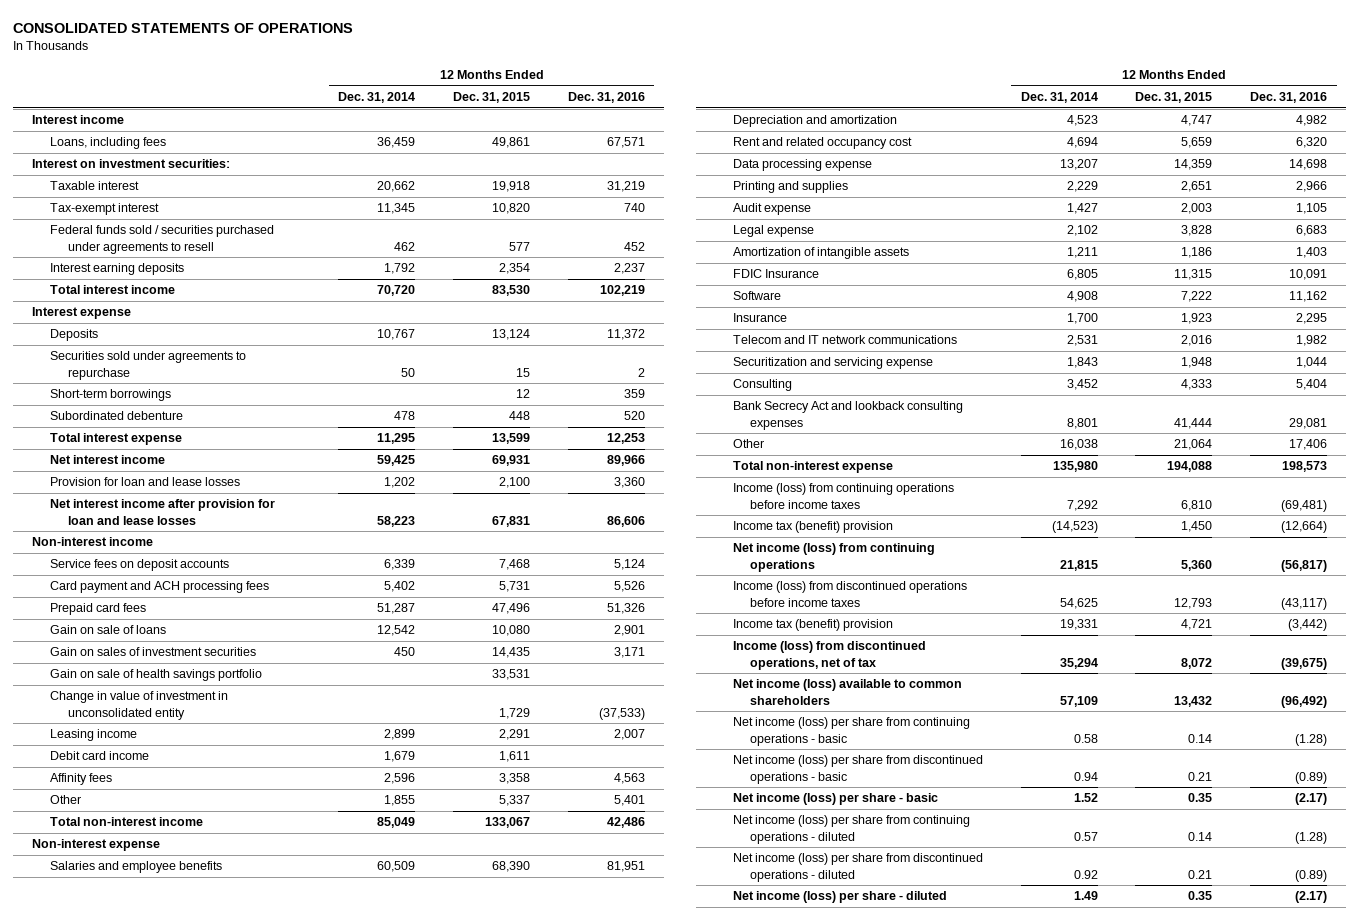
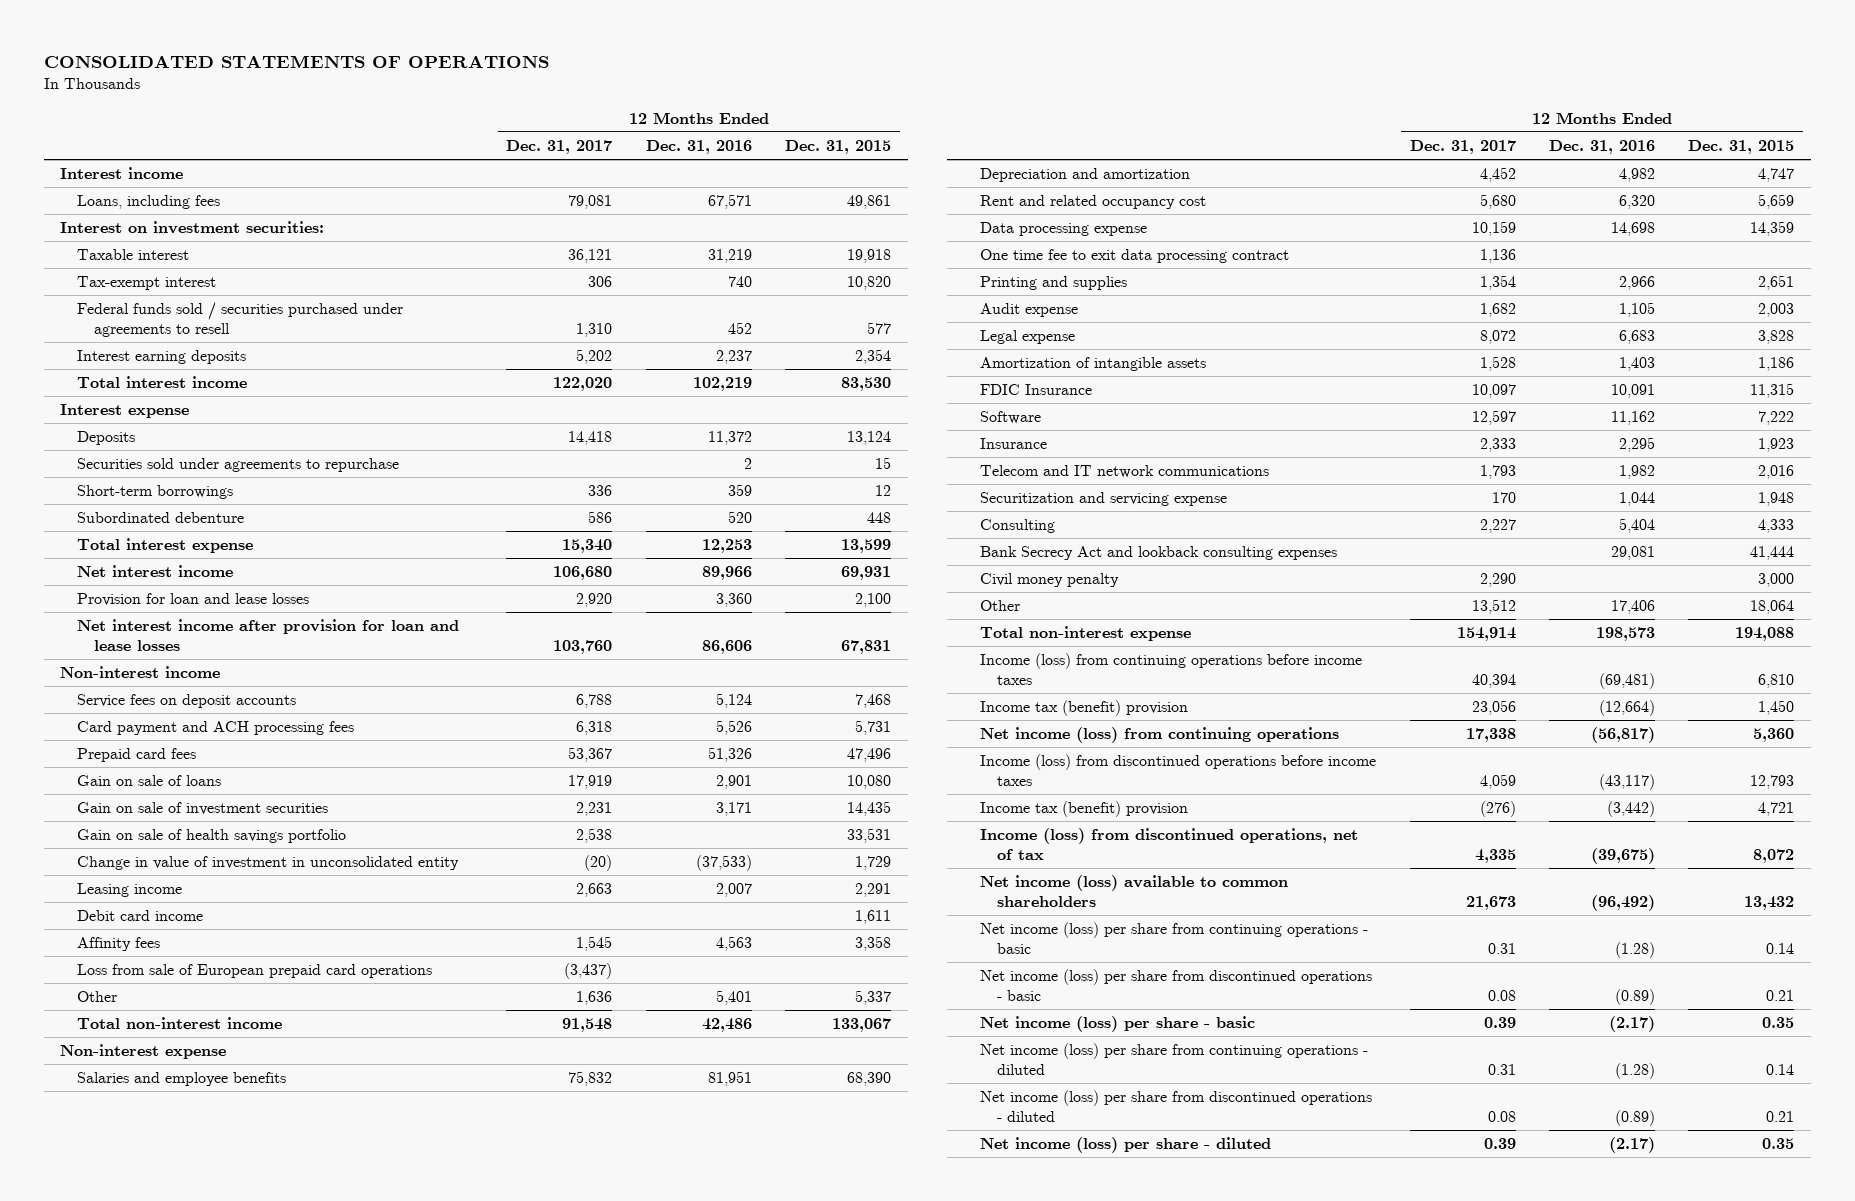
[338,91,416,103] Dec. 31, 2014 -> none
none -> [506,139,613,154] Dec. 31, 2017
[50,647,257,657] Gain on sales of investment securities -> [77,802,329,816] Gain on sale of investment securities
none -> [77,964,433,979] Loss from sale of European prepaid card operations
none -> [980,249,1290,264] One time fee to exit data processing contract
none -> [980,573,1120,588] Civil money penalty
[1174,439,1213,451] 21,064 -> [1750,600,1795,615] 18,064

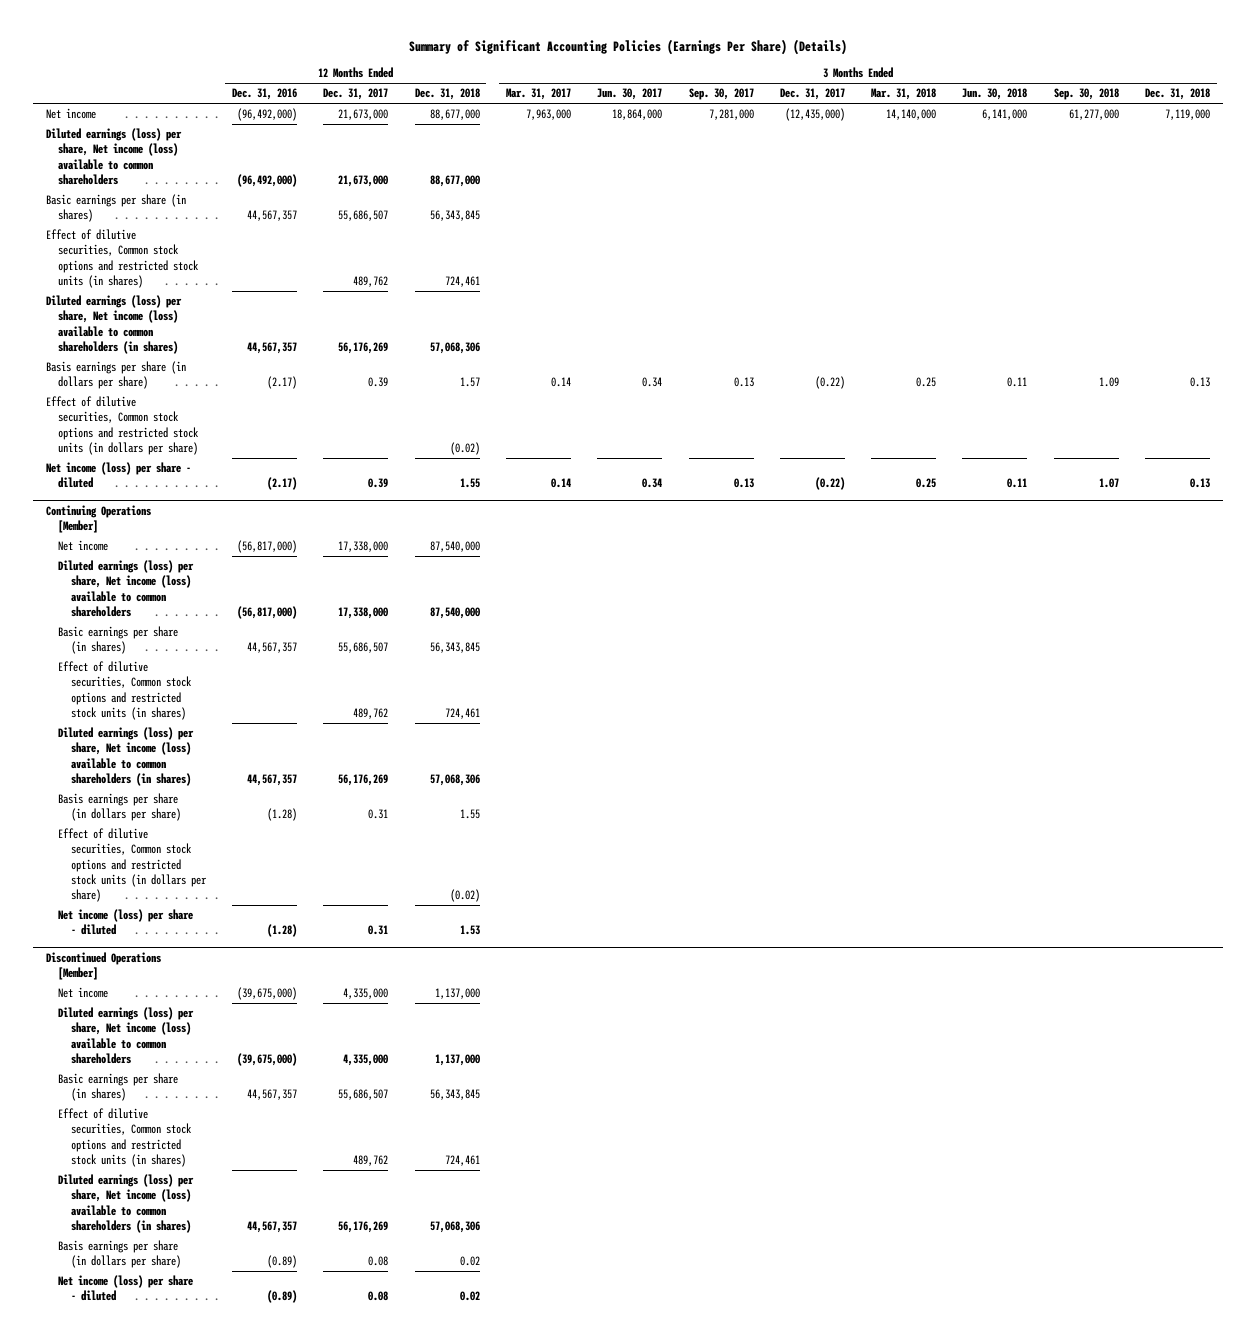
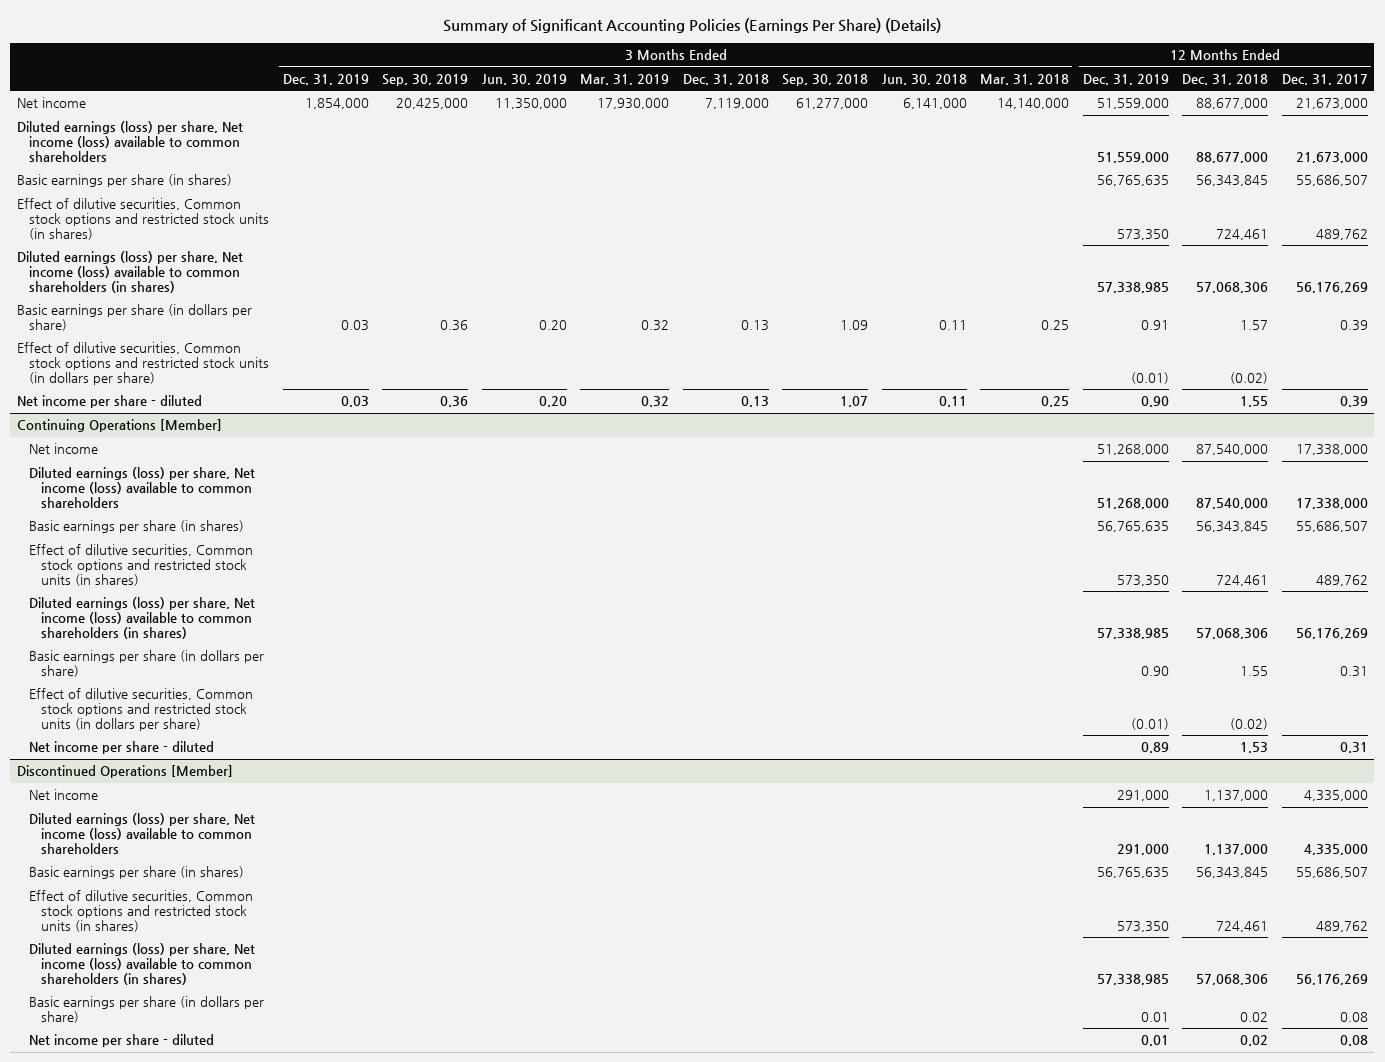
[231,88,297,101] Dec. 31, 2016 -> none
[505,88,571,101] Mar. 31, 2017 -> none
[597,88,663,101] Jun. 30, 2017 -> none
[688,88,754,101] Sep. 30, 2017 -> none
[779,88,845,101] Dec. 31, 2017 -> none
none -> [282,73,369,85] Dec. 31, 2019
none -> [382,73,469,86] Sep. 30, 2019
none -> [481,73,567,85] Jun. 30, 2019
none -> [580,73,670,85] Mar. 31, 2019
none -> [1082,73,1169,85] Dec. 31, 2019
[46,361,187,390] Basis earnings per share (in dollars per share) -> [17,304,253,331] Basic earnings per share (in dollars per share)
[46,462,192,489] Net income (loss) per share - diluted -> [17,395,203,409] Net income per share - diluted
[58,793,181,822] Basis earnings per share (in dollars per share) -> [29,650,265,677] Basic earnings per share (in dollars per share)
[58,909,194,936] Net income (loss) per share - diluted -> [29,741,215,755] Net income per share - diluted
[58,1240,181,1269] Basis earnings per share (in dollars per share) -> [29,996,265,1023] Basic earnings per share (in dollars per share)
[58,1275,194,1302] Net income (loss) per share - diluted -> [29,1034,215,1048] Net income per share - diluted

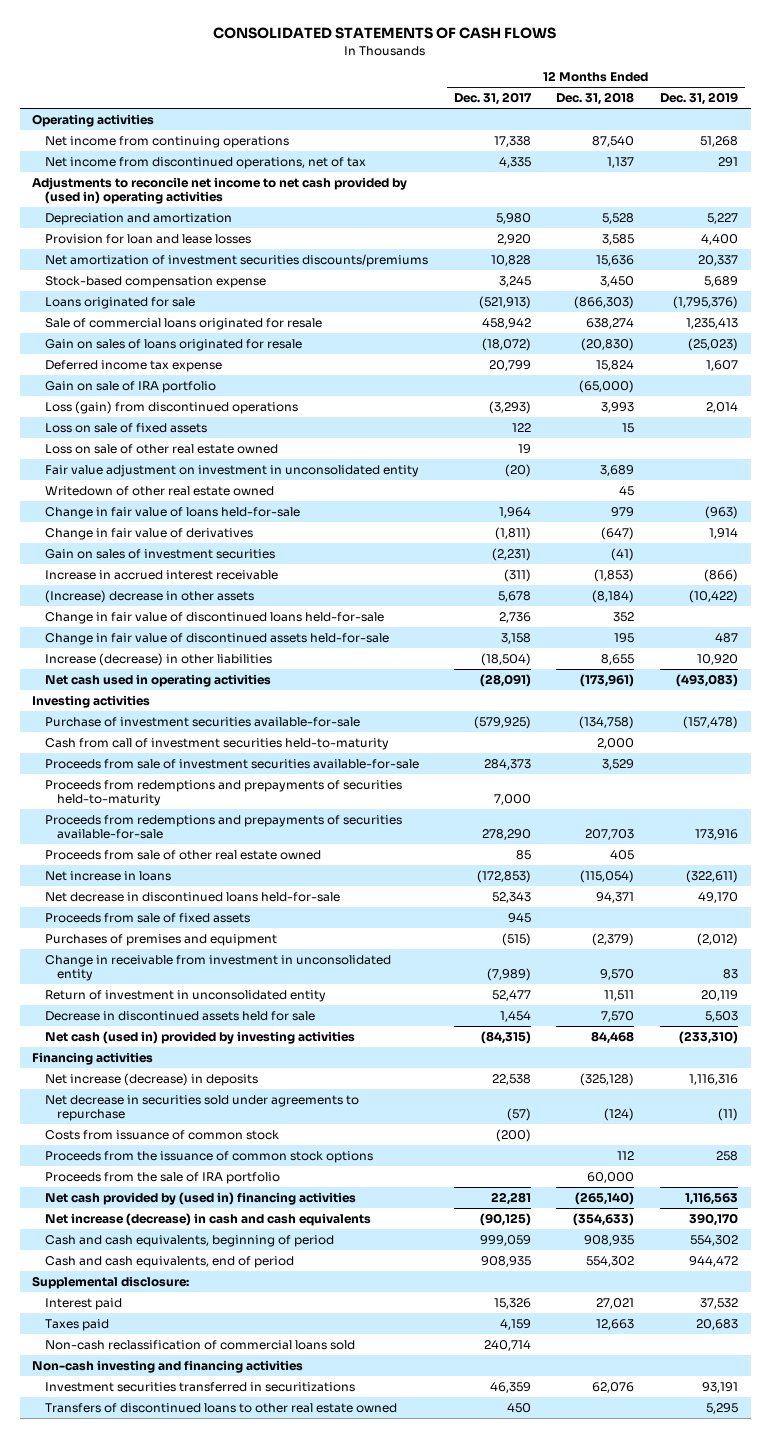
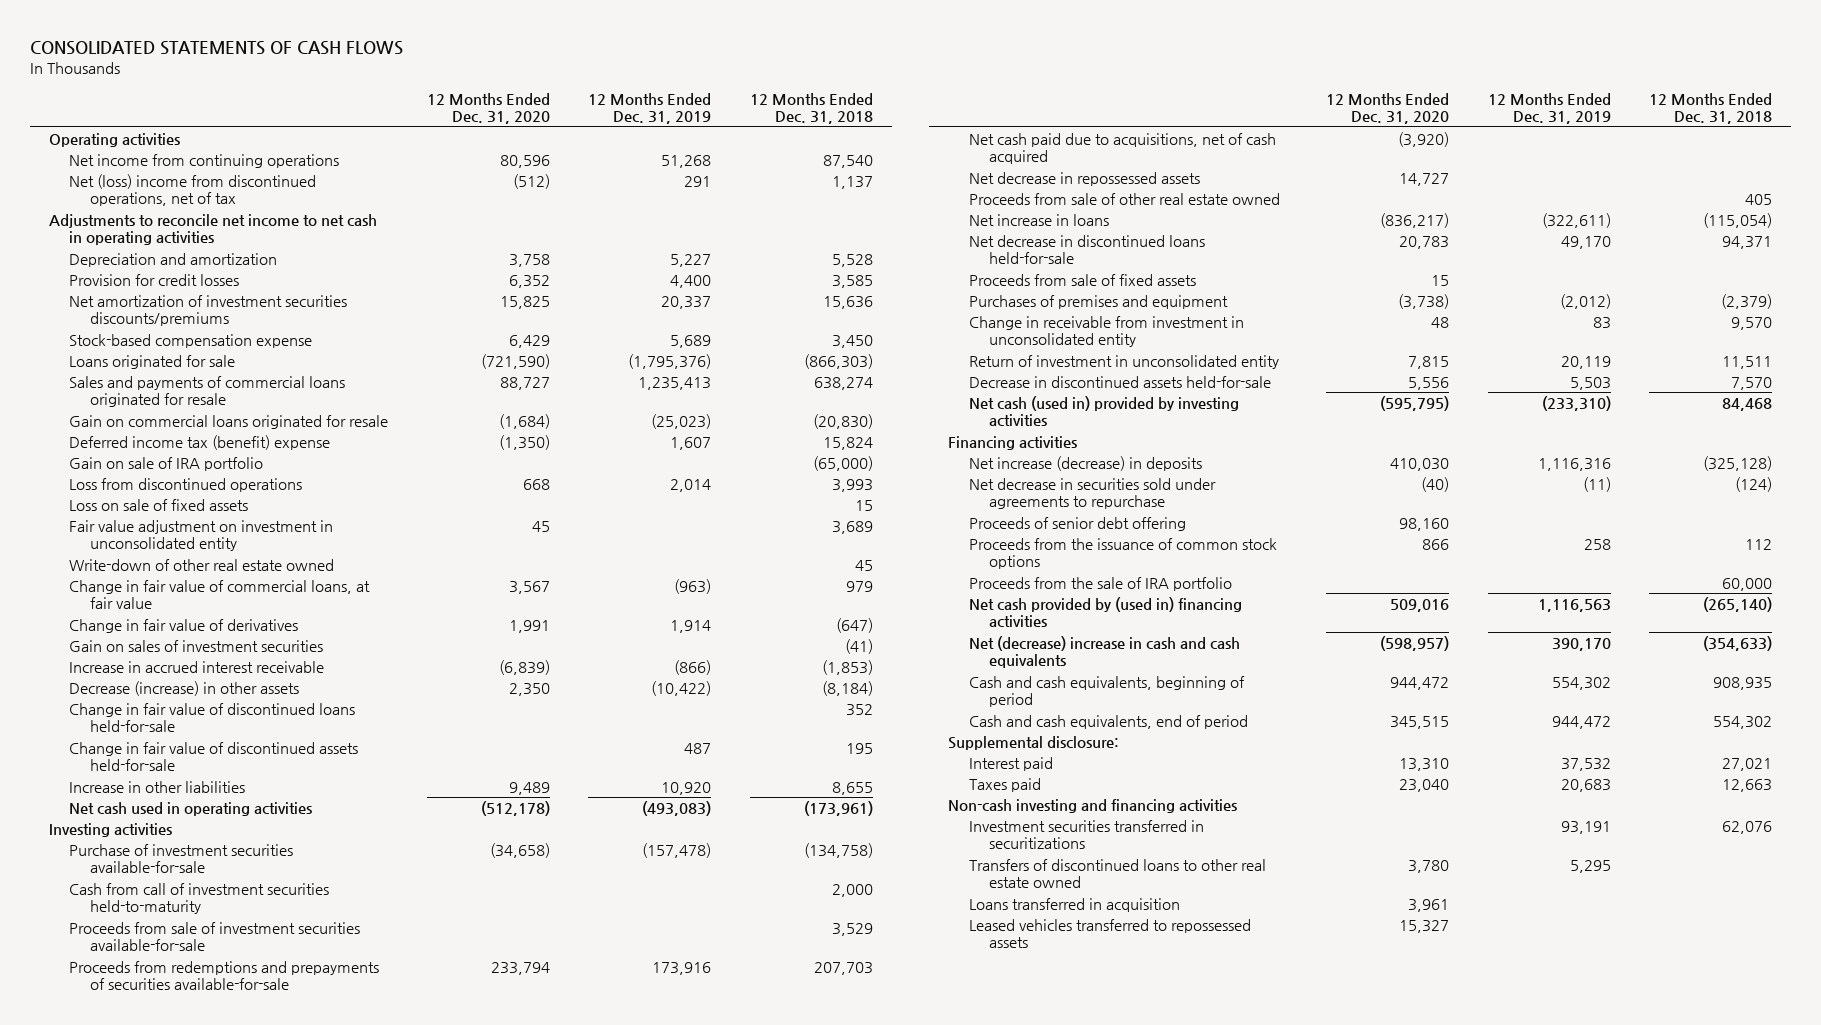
[453,92,532,106] Dec. 31, 2017 -> none
none -> [426,92,550,125] 12 Months Ended Dec. 31, 2020
[44,156,366,169] Net income from discontinued operations, net of tax -> [69,173,317,207] Net (loss) income from discontinued operations, net of tax
[32,176,408,205] Adjustments to reconcile net income to net cash provided by (used in) operating activities -> [48,213,377,246] Adjustments to reconcile net income to net cash in operating activities
[44,233,251,244] Provision for loan and lease losses -> [69,273,240,286] Provision for credit losses
[44,317,322,330] Sale of commercial loans originated for resale -> [69,375,346,408] Sales and payments of commercial loans originated for resale
[44,338,302,351] Gain on sales of loans originated for resale -> [69,414,389,429] Gain on commercial loans originated for resale
[44,359,222,372] Deferred income tax expense -> [69,434,331,450] Deferred income tax (benefit) expense
[44,400,298,414] Loss (gain) from discontinued operations -> [69,477,303,492] Loss from discontinued operations
[44,443,278,454] Loss on sale of other real estate owned -> none
[44,485,274,496] Writedown of other real estate owned -> [69,558,335,571] Write-down of other real estate owned
[44,506,300,519] Change in fair value of loans held-for-sale -> [69,579,371,610] Change in fair value of commercial loans, at fair value
[44,589,254,603] (Increase) decrease in other assets -> [69,680,300,696] Decrease (increase) in other assets
[44,652,272,666] Increase (decrease) in other liabilities -> [69,780,246,793] Increase in other liabilities
[44,779,402,807] Proceeds from redemptions and prepayments of securities held-to-maturity -> none
none -> [968,132,1276,165] Net cash paid due to acquisitions, net of cash acquired
none -> [968,171,1200,186] Net decrease in repossessed assets
[44,1010,315,1021] Decrease in discontinued assets held for sale -> [968,375,1271,388] Decrease in discontinued assets held-for-sale
[44,1129,279,1140] Costs from issuance of common stock -> none
none -> [968,516,1186,531] Proceeds of senior debt offering
[44,1212,371,1226] Net increase (decrease) in cash and cash equivalents -> [968,635,1240,669] Net (decrease) increase in cash and cash equivalents
[44,1339,355,1350] Non-cash reclassification of commercial loans sold -> none
none -> [968,897,1180,912] Loans transferred in acquisition
none -> [968,918,1251,949] Leased vehicles transferred to repossessed assets

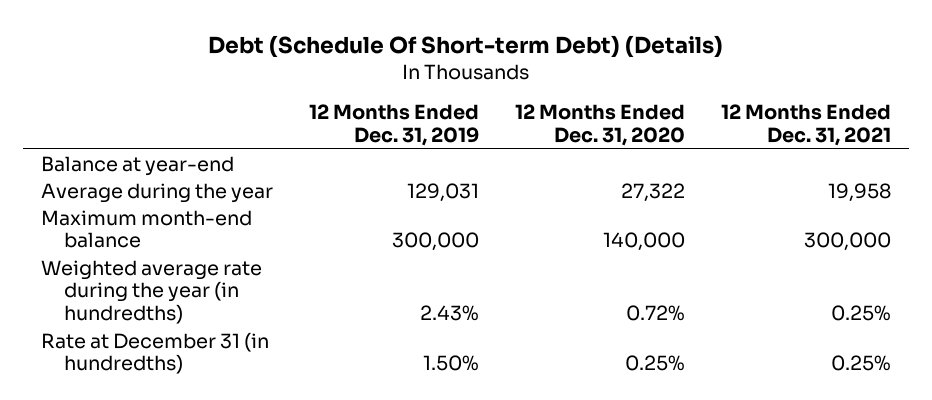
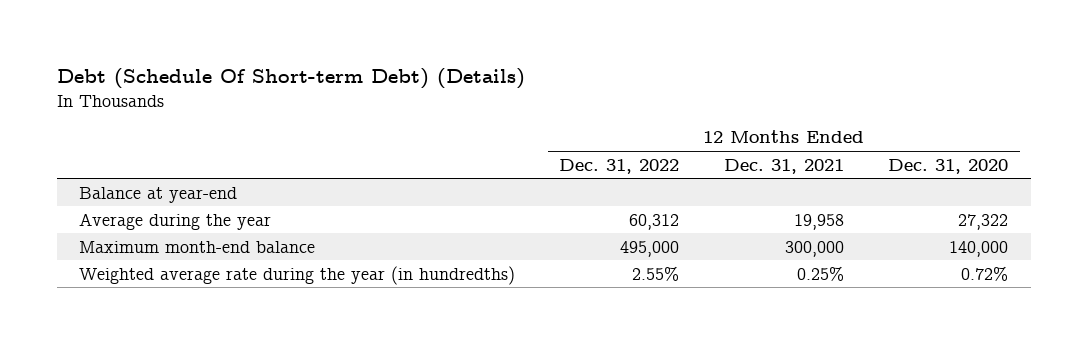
[309,104,480,146] 12 Months Ended Dec. 31, 2019 -> none
none -> [559,158,680,174] Dec. 31, 2022
[41,331,270,375] Rate at December 31 (in hundredths) -> none

